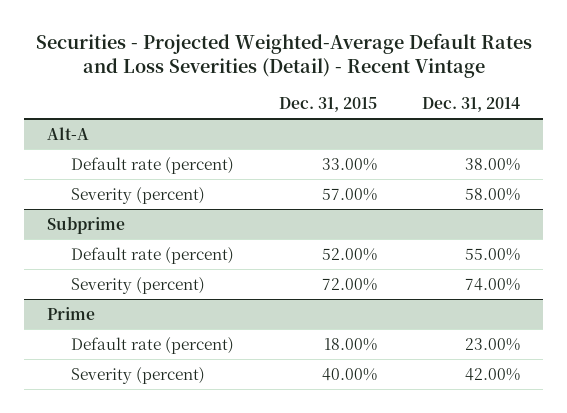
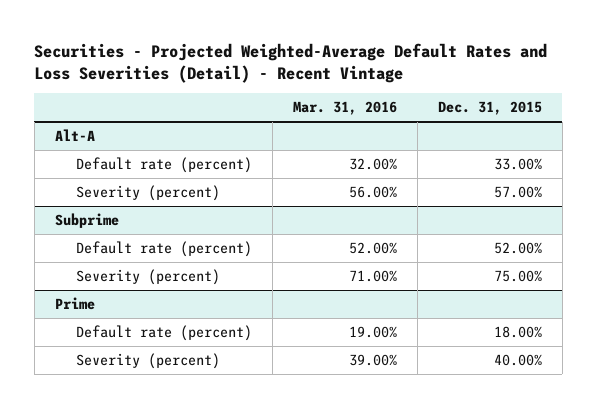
[422,96,521,112] Dec. 31, 2014 -> none
none -> [292,101,397,116] Mar. 31, 2016
[322,277,378,291] 72.00% -> [493,269,542,282] 75.00%

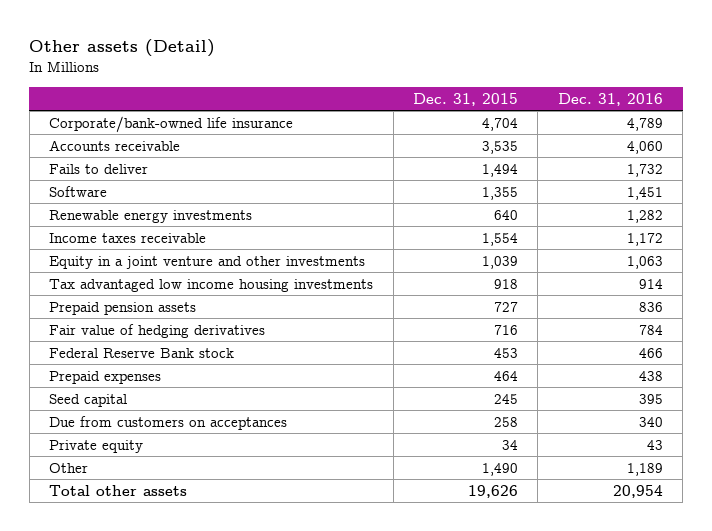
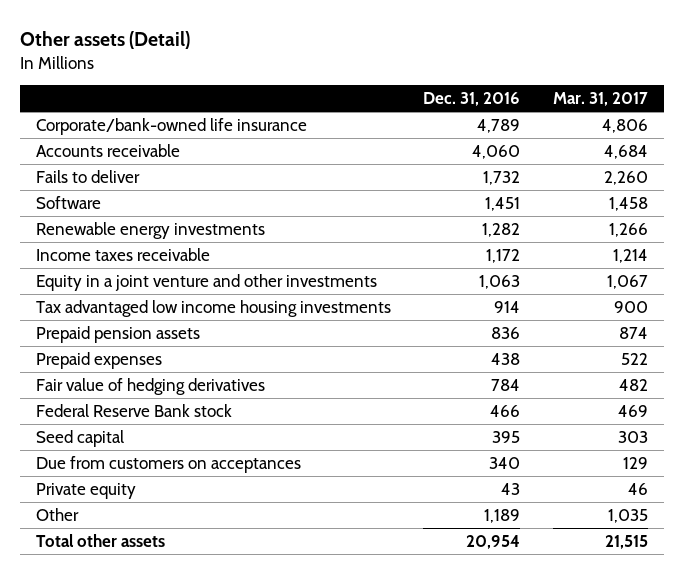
[412,92,518,106] Dec. 31, 2015 -> none
none -> [552,92,648,107] Mar. 31, 2017
[49,370,162,384] Prepaid expenses -> [35,351,162,369] Prepaid expenses

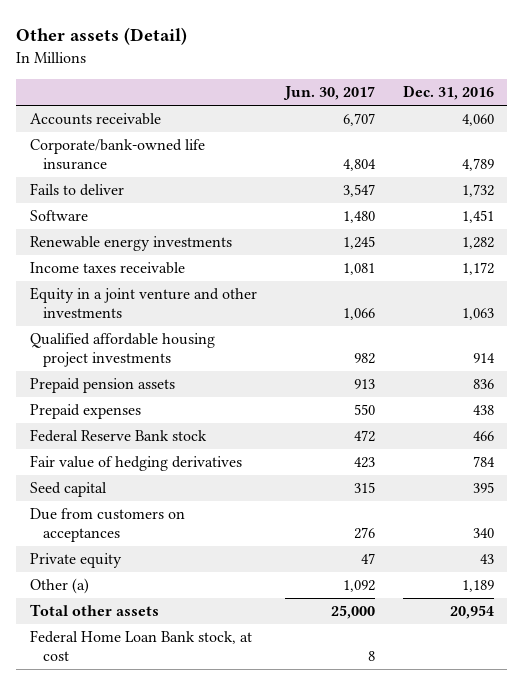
[552,92,648,107] Mar. 31, 2017 -> none
none -> [282,86,375,101] Jun. 30, 2017
[35,117,307,135] Corporate/bank-owned life insurance -> [30,139,206,171] Corporate/bank-owned life insurance
[35,299,391,317] Tax advantaged low income housing investments -> [30,333,216,368] Qualified affordable housing project investments
[35,377,265,395] Fair value of hedging derivatives -> [30,455,243,472] Fair value of hedging derivatives
[35,507,79,521] Other -> [30,578,90,595] Other (a)
none -> [30,630,253,662] Federal Home Loan Bank stock, at cost

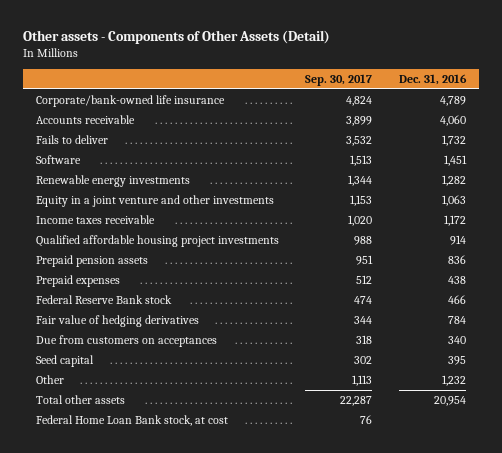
[16,27,188,46] Other assets (Detail) -> [22,30,330,45] Other assets - Components of Other Assets (Detail)
[282,86,375,101] Jun. 30, 2017 -> none
none -> [305,73,373,86] Sep. 30, 2017
[30,113,162,126] Accounts receivable -> [35,114,135,124] Accounts receivable
[30,262,186,275] Income taxes receivable -> [35,214,155,224] Income taxes receivable
[30,553,123,569] Private equity -> none
[30,482,108,498] Seed capital -> [35,354,94,367] Seed capital
[30,578,90,595] Other (a) -> [35,374,64,384] Other
[461,580,494,593] 1,189 -> [441,374,466,386] 1,232

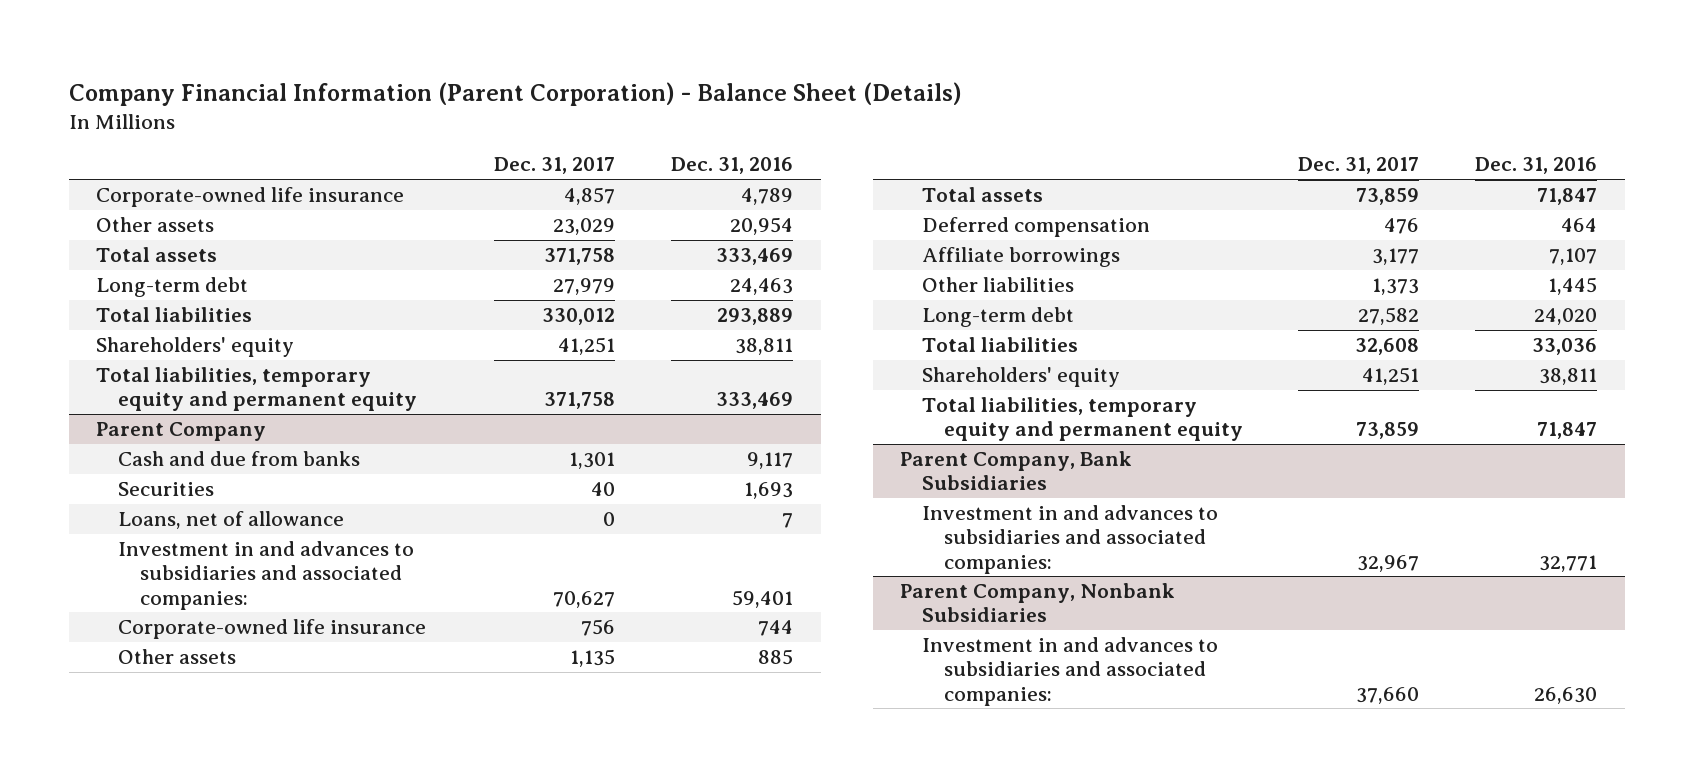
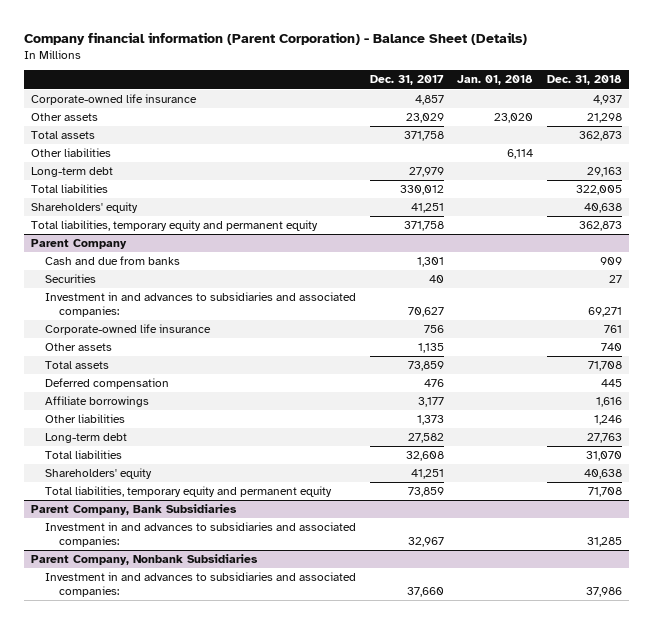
[68,81,962,106] Company Financial Information (Parent Corporation) - Balance Sheet (Details) -> [24,31,528,45] Company financial information (Parent Corporation) - Balance Sheet (Details)
[670,157,793,175] Dec. 31, 2016 -> none
none -> [457,75,534,86] Jan. 01, 2018
none -> [546,75,622,86] Dec. 31, 2018
none -> [31,148,112,158] Other liabilities
[118,510,345,529] Loans, net of allowance -> none

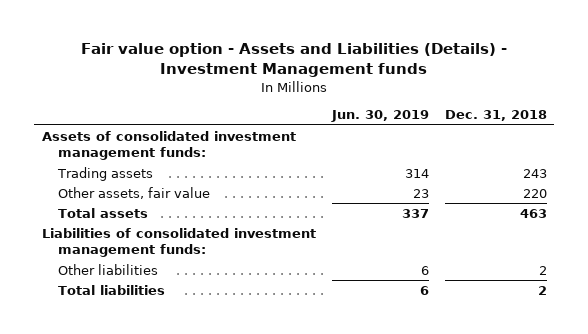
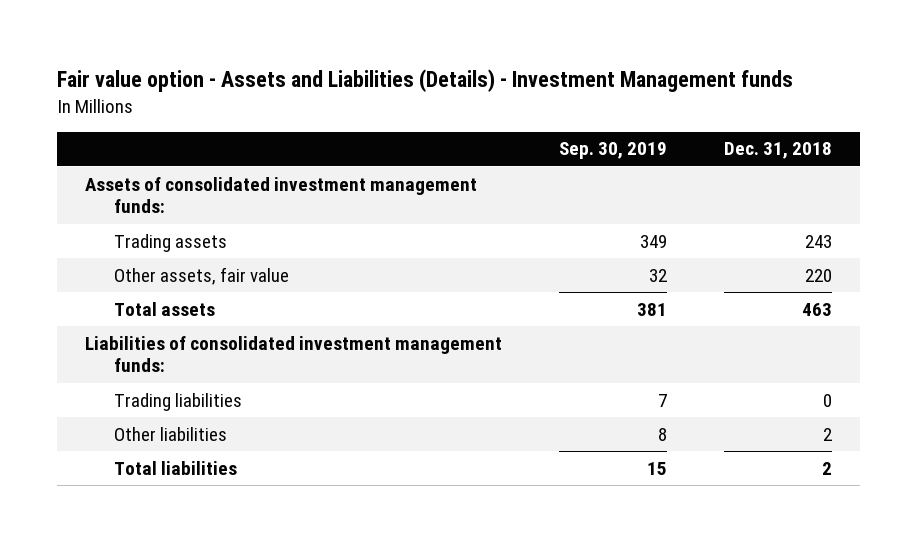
[330,110,429,123] Jun. 30, 2019 -> none
none -> [558,142,667,160] Sep. 30, 2019
none -> [114,392,243,411] Trading liabilities

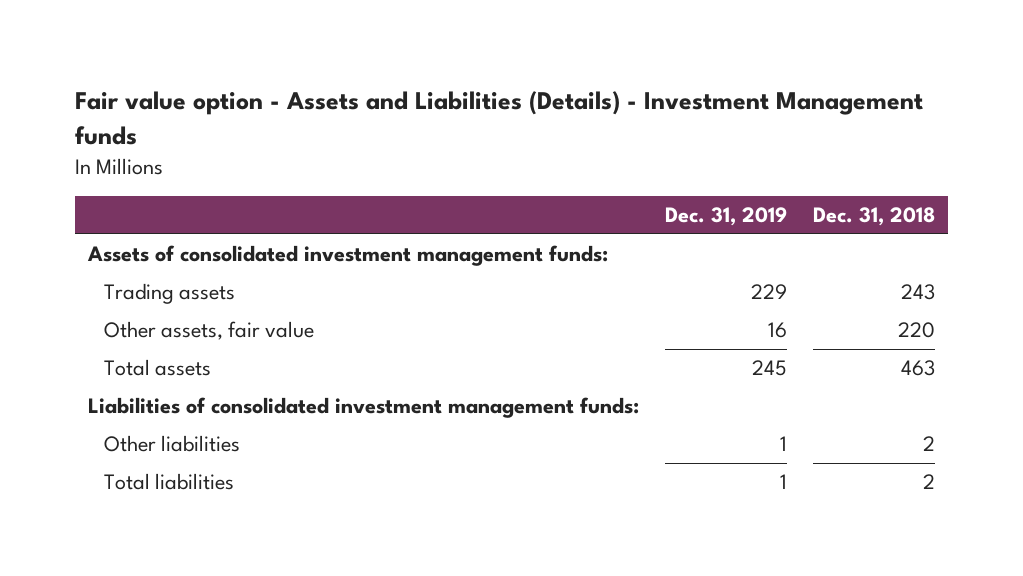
[558,142,667,160] Sep. 30, 2019 -> none
none -> [664,207,787,227] Dec. 31, 2019
[114,392,243,411] Trading liabilities -> none

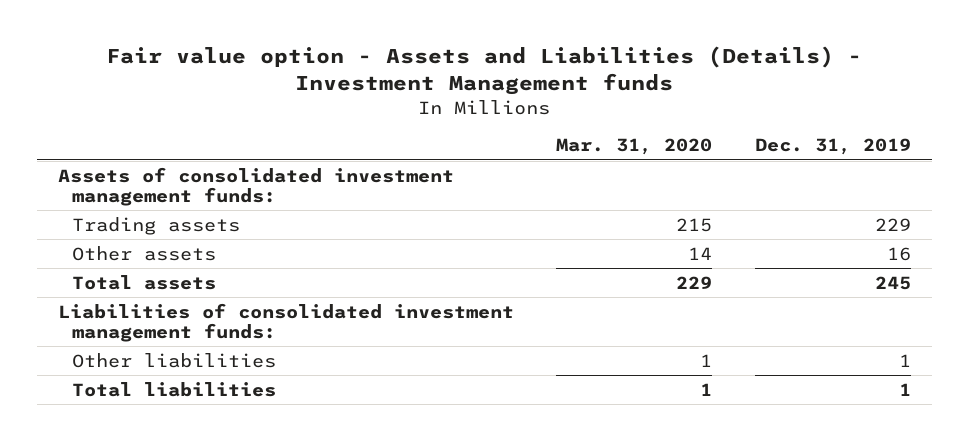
[812,207,935,227] Dec. 31, 2018 -> none
none -> [556,138,713,156] Mar. 31, 2020
[103,321,314,341] Other assets, fair value -> [72,245,217,261] Other assets

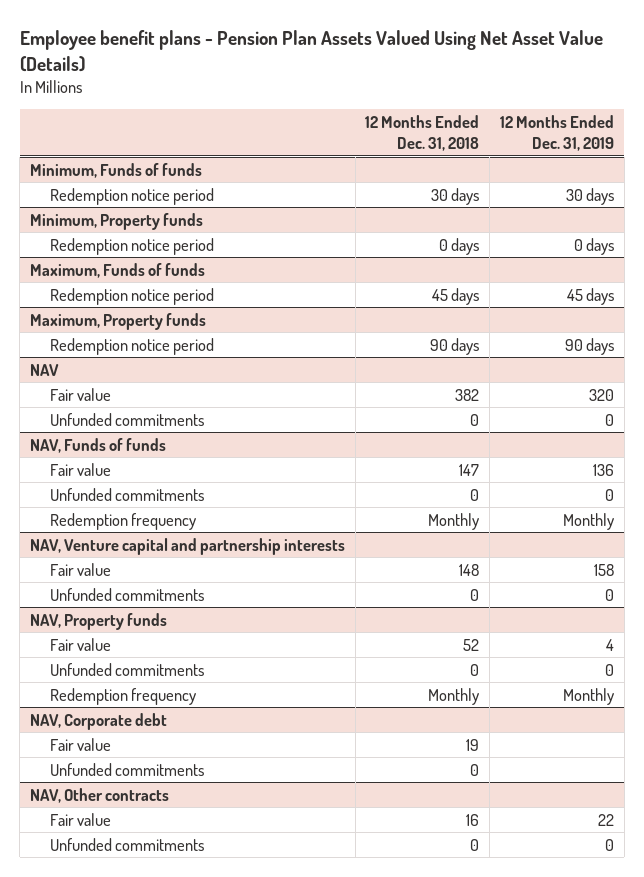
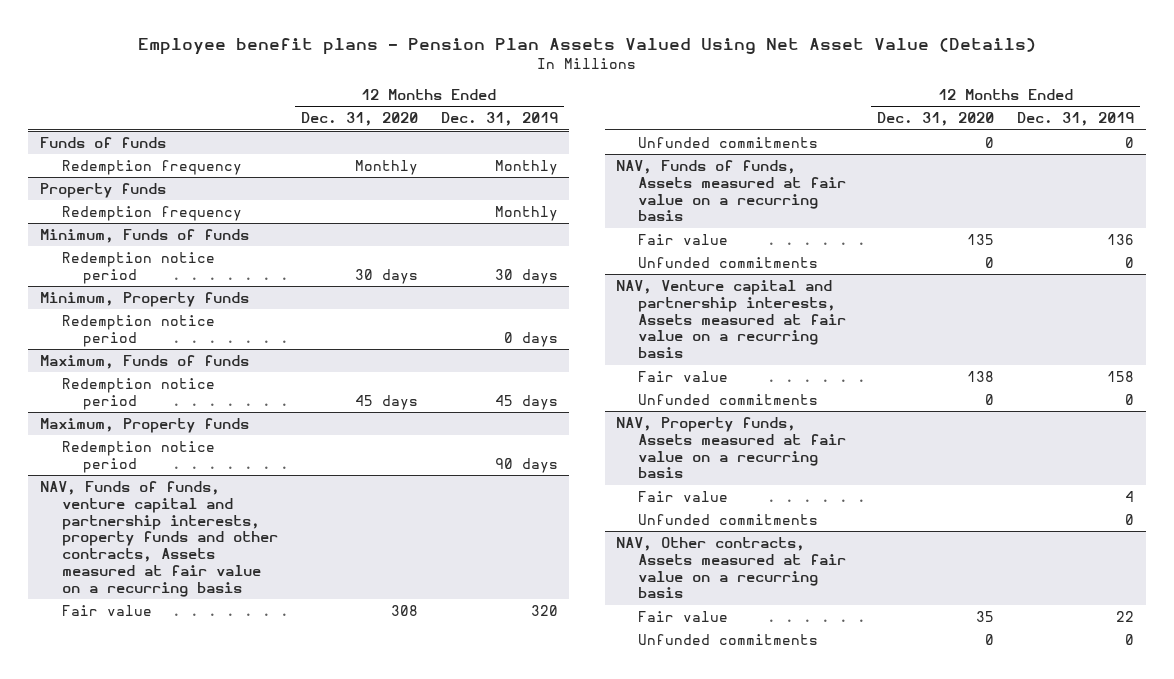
[365,114,480,151] 12 Months Ended Dec. 31, 2018 -> none
none -> [300,112,418,127] Dec. 31, 2020
none -> [39,137,166,149] Funds of funds
none -> [61,160,242,176] Redemption frequency
none -> [39,183,166,199] Property funds
none -> [61,206,242,222] Redemption frequency
[29,363,59,376] NAV -> none
none -> [39,481,278,597] NAV, Funds of funds, venture capital and partnership interests, property funds and other contracts, Assets measured at fair value on a recurring basis
[29,437,166,453] NAV, Funds of funds -> none
none -> [616,160,847,222] NAV, Funds of funds, Assets measured at fair value on a recurring basis
[49,512,196,530] Redemption frequency -> none
[29,537,345,555] NAV, Venture capital and partnership interests -> none
none -> [616,280,847,359] NAV, Venture capital and partnership interests, Assets measured at fair value on a recurring basis
[29,612,167,630] NAV, Property funds -> none
none -> [616,417,847,479] NAV, Property funds, Assets measured at fair value on a recurring basis
[49,687,196,705] Redemption frequency -> none
[29,712,167,730] NAV, Corporate debt -> none
[49,737,111,751] Fair value -> none
[49,762,204,776] Unfunded commitments -> none
[29,787,169,803] NAV, Other contracts -> none
none -> [616,537,847,599] NAV, Other contracts, Assets measured at fair value on a recurring basis

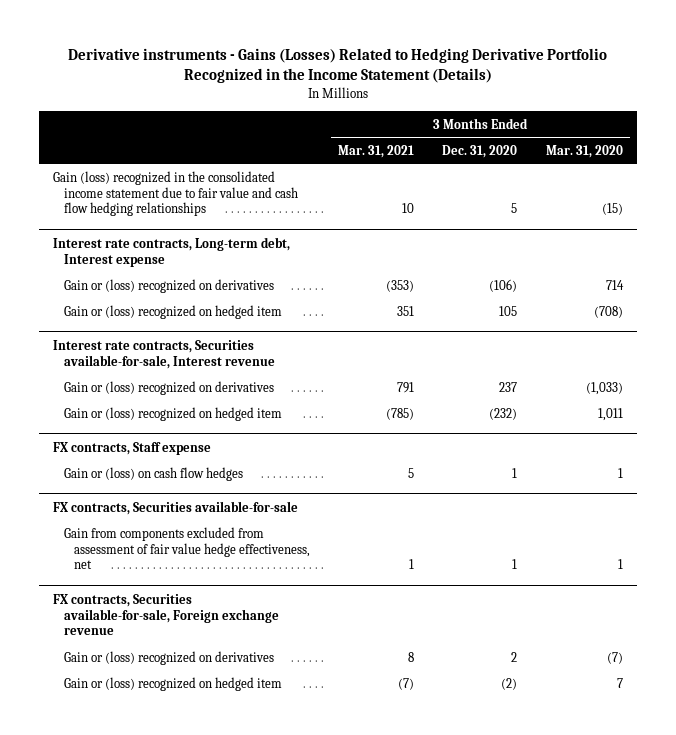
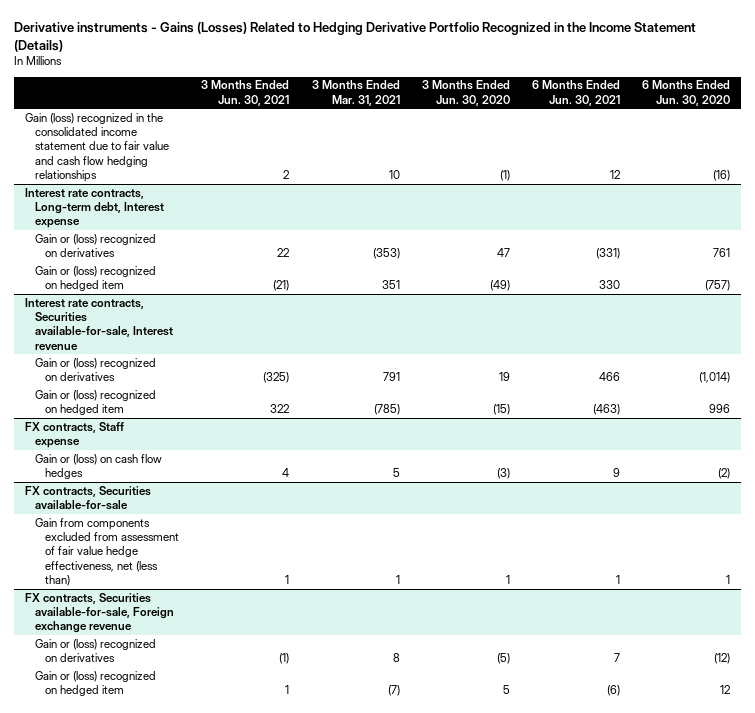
[442,144,518,158] Dec. 31, 2020 -> none
[545,144,623,158] Mar. 31, 2020 -> none
none -> [201,80,290,106] 3 Months Ended Jun. 30, 2021
none -> [421,80,510,106] 3 Months Ended Jun. 30, 2020
none -> [531,80,620,106] 6 Months Ended Jun. 30, 2021
none -> [641,80,730,106] 6 Months Ended Jun. 30, 2020
[63,526,310,570] Gain from components excluded from assessment of fair value hedge effectiveness, net -> [35,517,180,586] Gain from components excluded from assessment of fair value hedge effectiveness, net (less than)

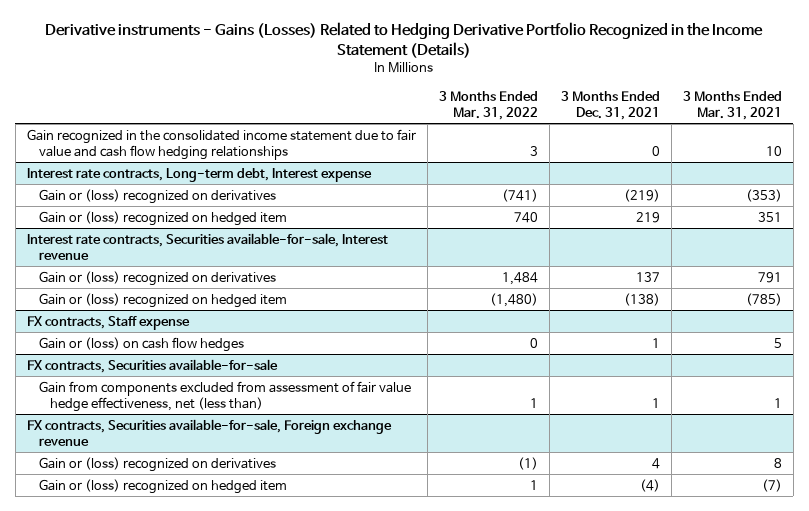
[201,80,290,106] 3 Months Ended Jun. 30, 2021 -> none
[421,80,510,106] 3 Months Ended Jun. 30, 2020 -> none
[531,80,620,106] 6 Months Ended Jun. 30, 2021 -> none
[641,80,730,106] 6 Months Ended Jun. 30, 2020 -> none
none -> [438,90,538,120] 3 Months Ended Mar. 31, 2022
none -> [560,90,660,120] 3 Months Ended Dec. 31, 2021
[24,112,170,182] Gain (loss) recognized in the consolidated income statement due to fair value and cash flow hedging relationships -> [26,128,416,160] Gain recognized in the consolidated income statement due to fair value and cash flow hedging relationships

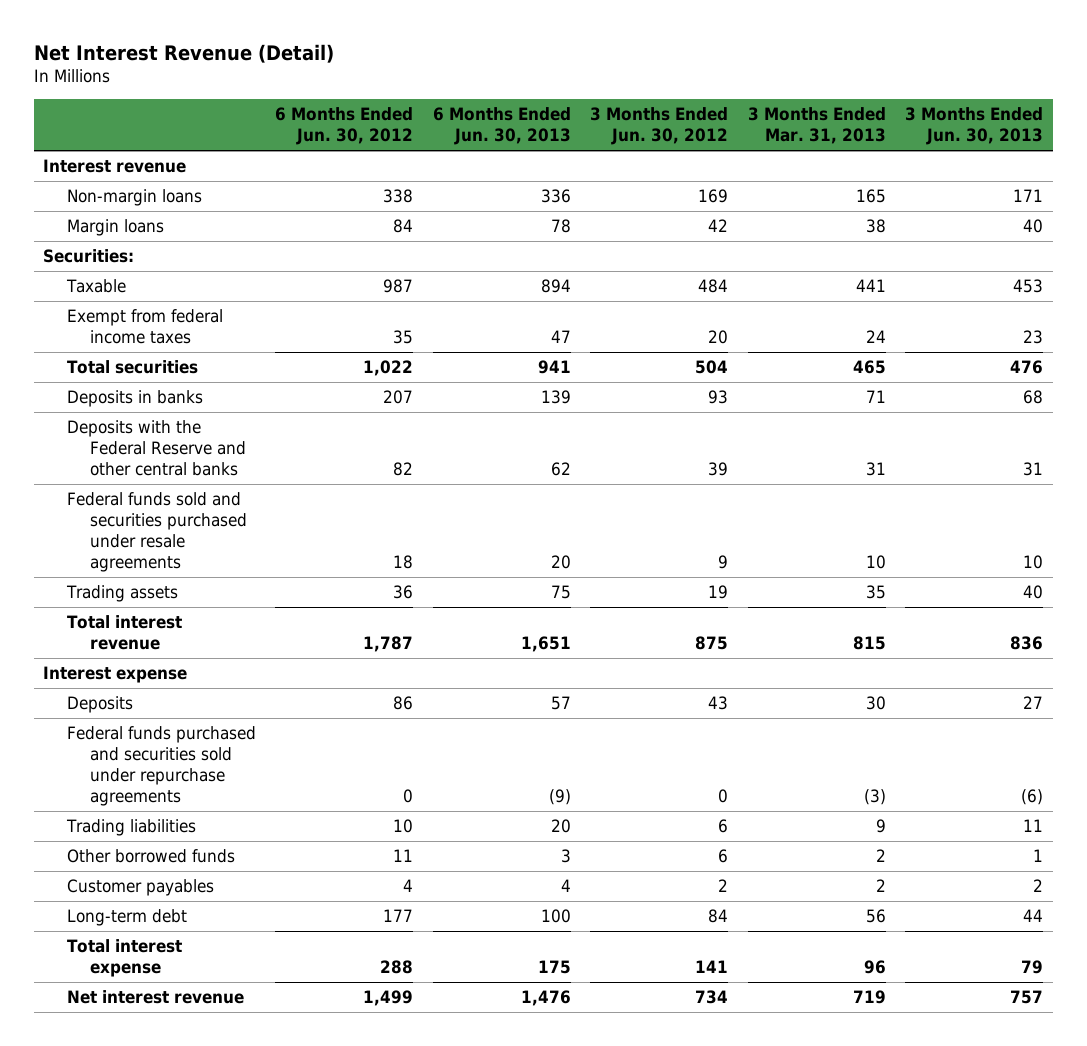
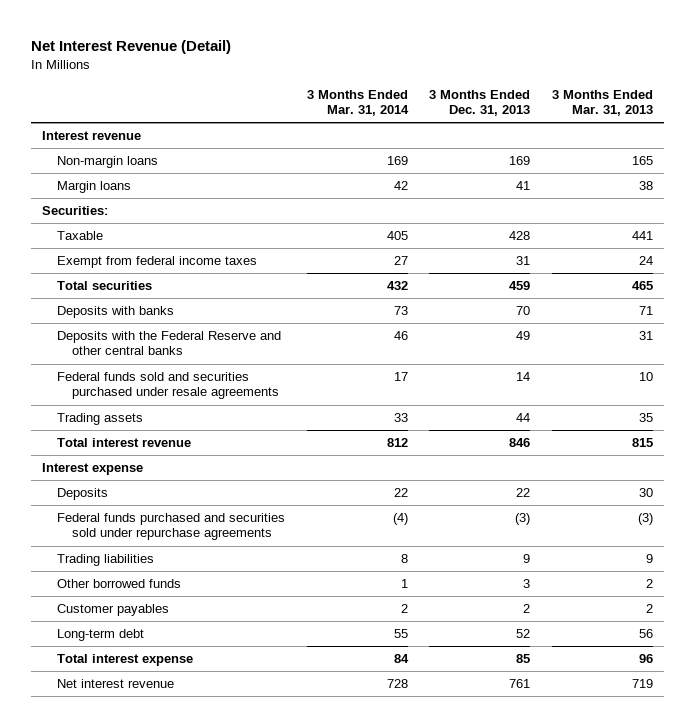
[275,107,414,146] 6 Months Ended Jun. 30, 2012 -> none
[432,107,571,146] 6 Months Ended Jun. 30, 2013 -> none
[590,107,729,146] 3 Months Ended Jun. 30, 2012 -> none
[905,107,1044,146] 3 Months Ended Jun. 30, 2013 -> none
none -> [306,89,409,117] 3 Months Ended Mar. 31, 2014
none -> [429,89,531,117] 3 Months Ended Dec. 31, 2013
[66,390,203,408] Deposits in banks -> [57,306,175,319] Deposits with banks

